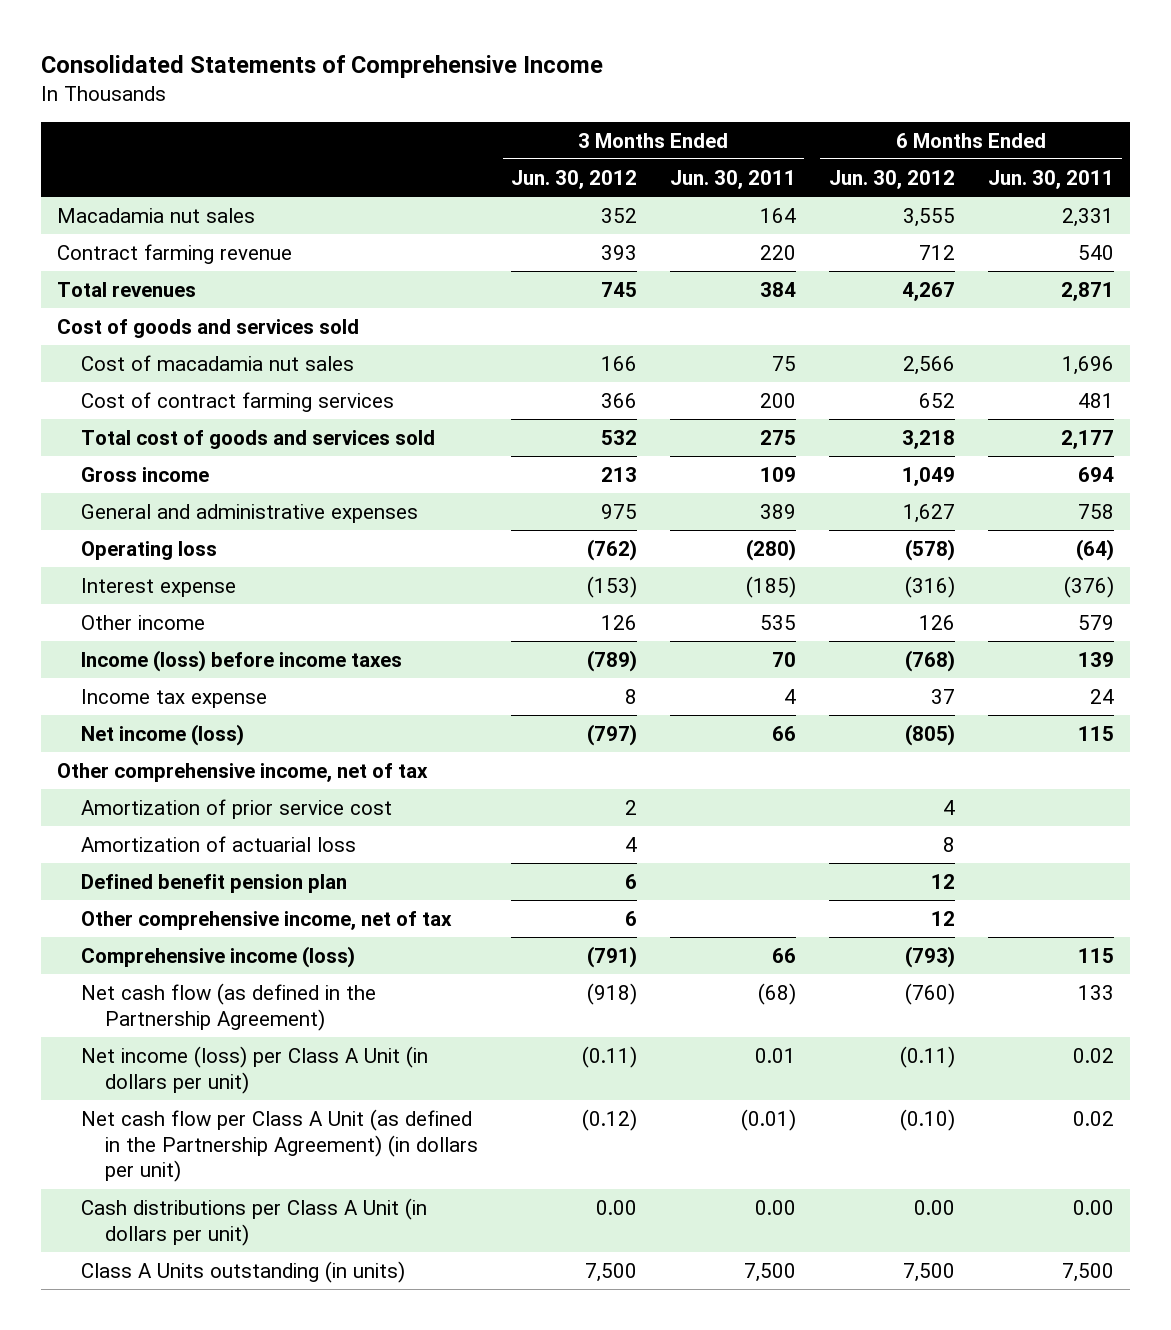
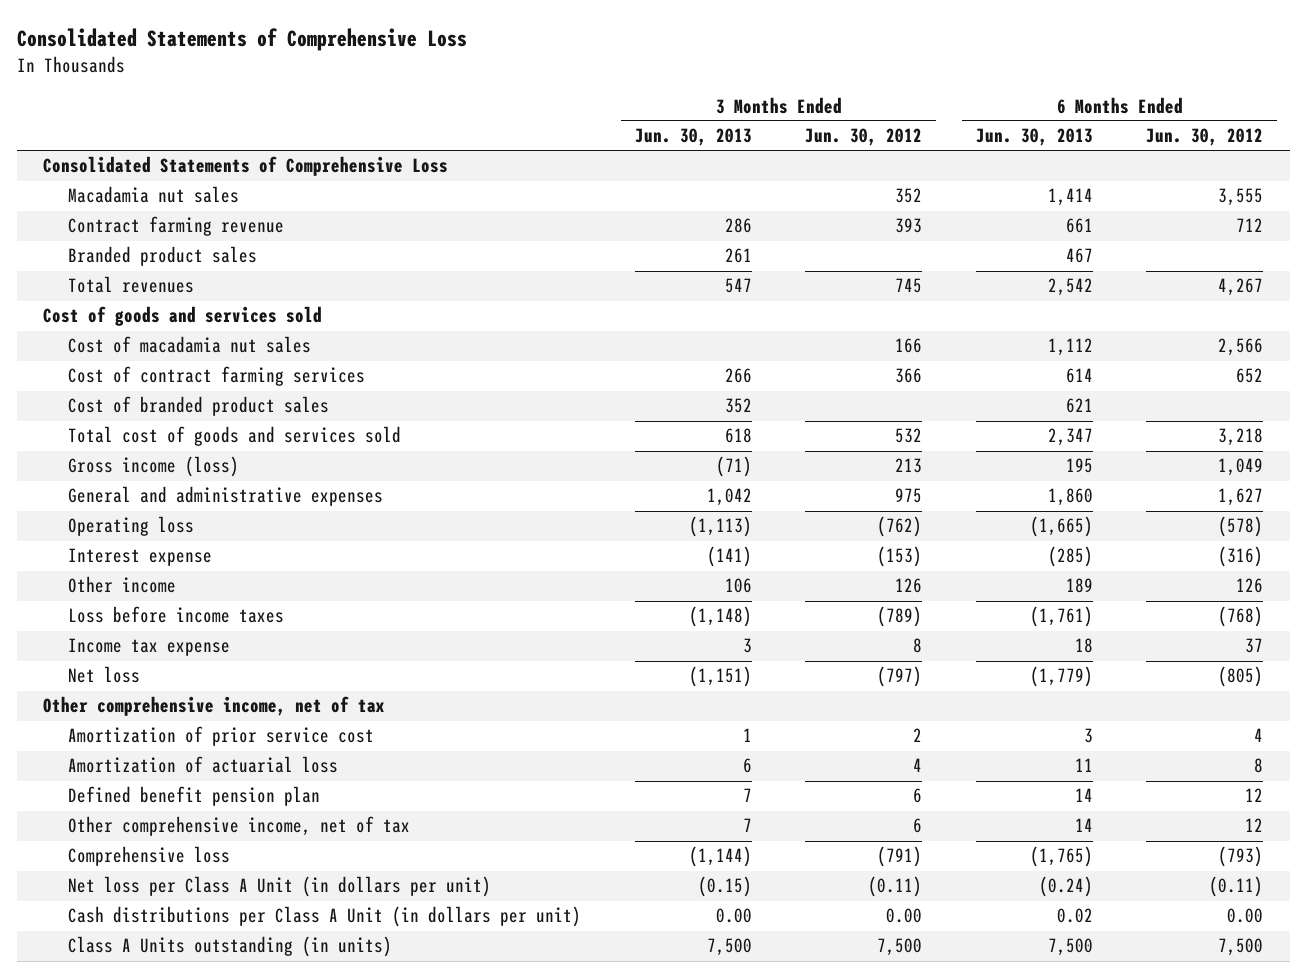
[41,55,604,79] Consolidated Statements of Comprehensive Income -> [16,28,467,52] Consolidated Statements of Comprehensive Loss
[669,169,796,189] Jun. 30, 2011 -> none
[987,169,1114,189] Jun. 30, 2011 -> none
none -> [634,128,752,147] Jun. 30, 2013
none -> [975,128,1093,147] Jun. 30, 2013
none -> [43,156,449,177] Consolidated Statements of Comprehensive Loss
none -> [68,246,258,267] Branded product sales
none -> [68,396,330,417] Cost of branded product sales
[81,466,210,482] Gross income -> [68,456,240,478] Gross income (loss)
[81,649,403,672] Income (loss) before income taxes -> [68,606,285,624] Loss before income taxes
[81,723,245,746] Net income (loss) -> [68,666,141,684] Net loss
[81,982,377,1031] Net cash flow (as defined in the Partnership Agreement) -> none
[81,1108,479,1183] Net cash flow per Class A Unit (as defined in the Partnership Agreement) (in dollars per unit) -> none
[81,945,356,968] Comprehensive income (loss) -> [68,846,231,867] Comprehensive loss
[81,1045,429,1094] Net income (loss) per Class A Unit (in dollars per unit) -> [68,876,492,898] Net loss per Class A Unit (in dollars per unit)

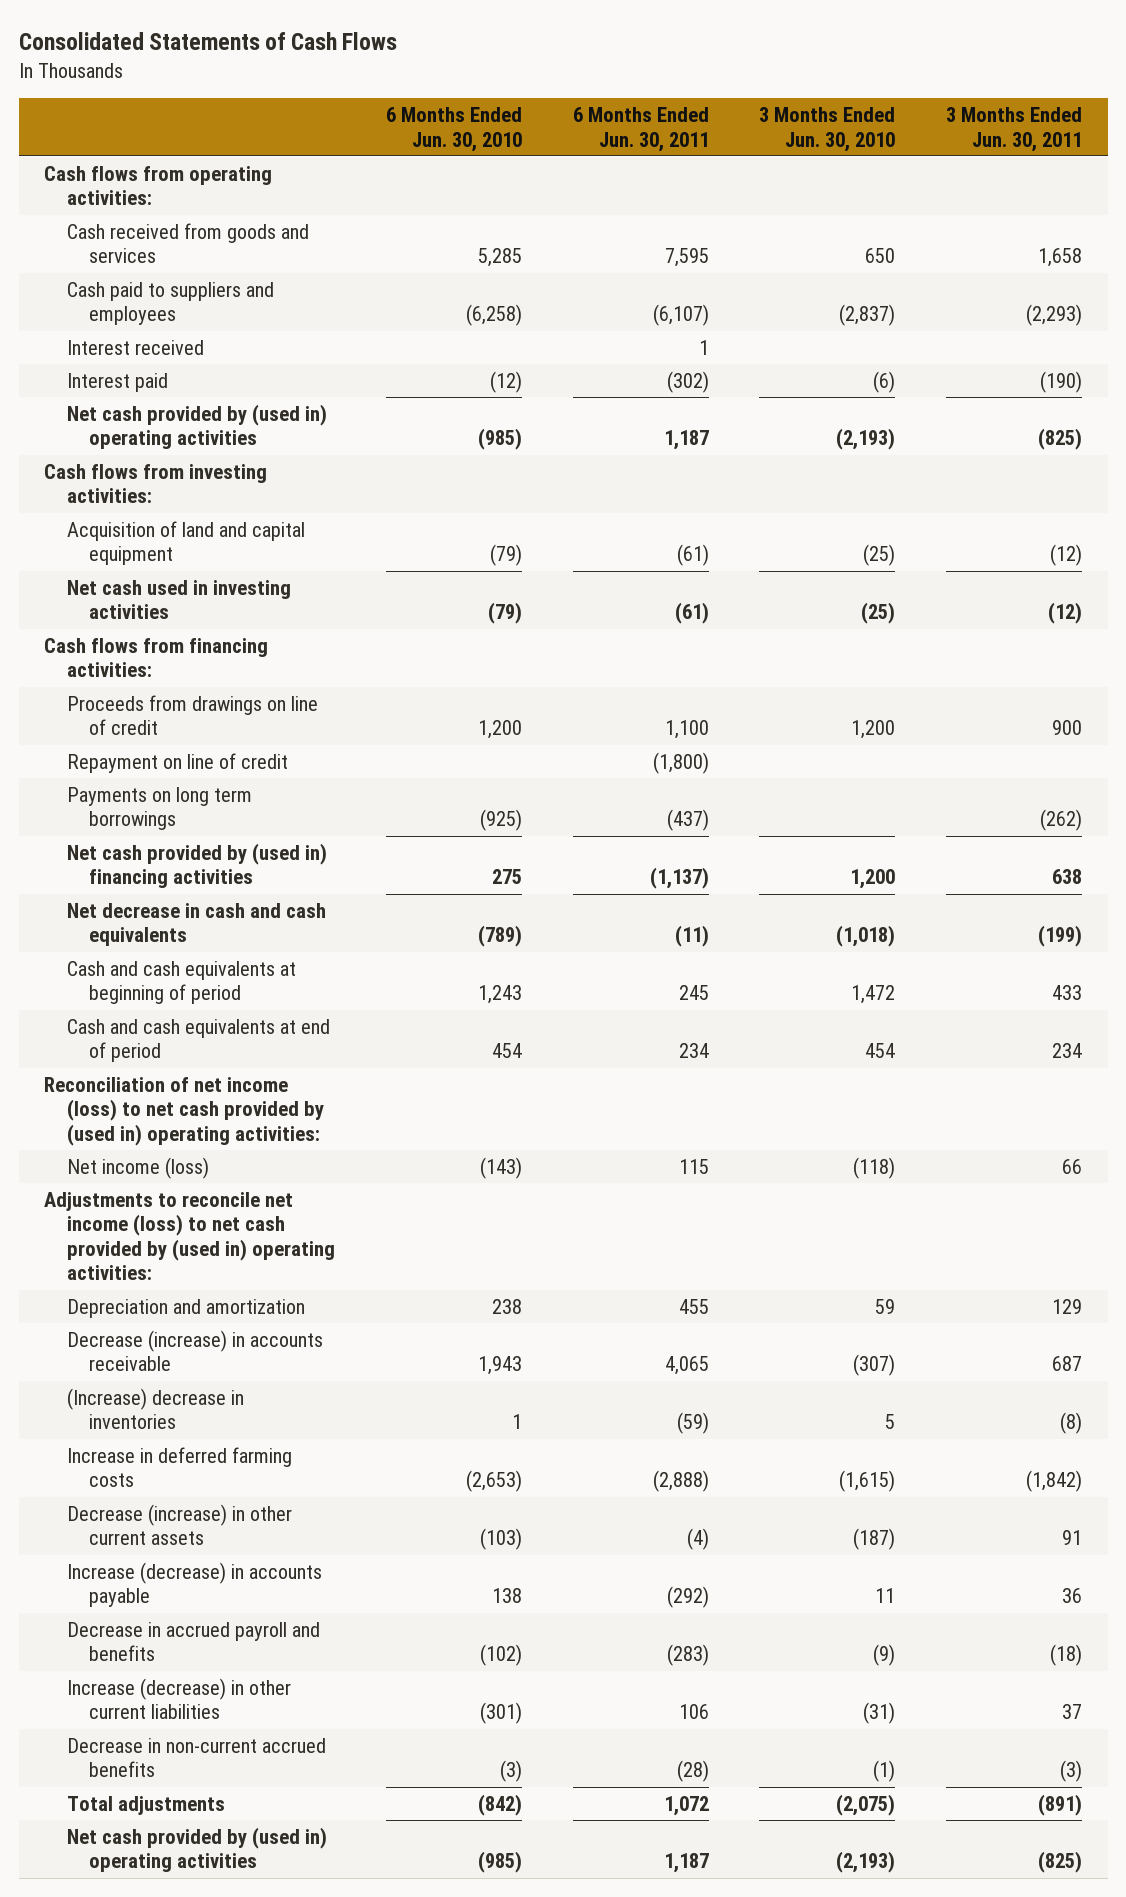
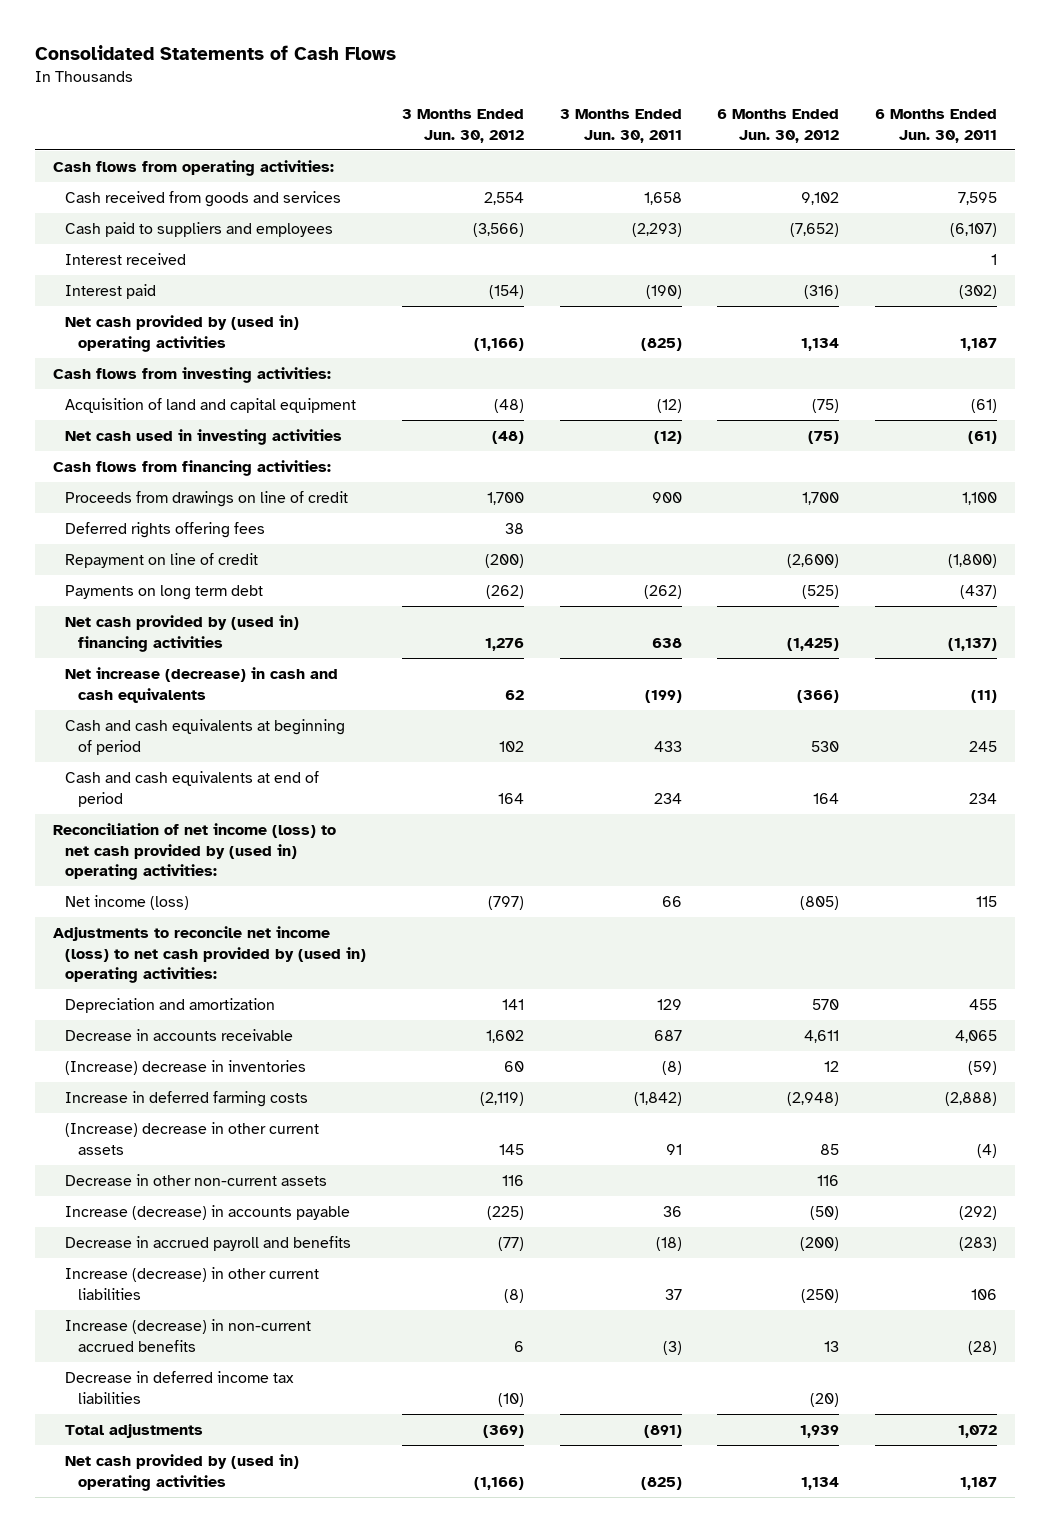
[385,107,522,152] 6 Months Ended Jun. 30, 2010 -> none
[759,107,896,152] 3 Months Ended Jun. 30, 2010 -> none
none -> [401,109,524,143] 3 Months Ended Jun. 30, 2012
none -> [717,109,840,143] 6 Months Ended Jun. 30, 2012
none -> [65,522,266,539] Deferred rights offering fees
[66,786,252,831] Payments on long term borrowings -> [65,585,264,601] Payments on long term debt
[66,902,326,947] Net decrease in cash and cash equivalents -> [65,667,339,703] Net increase (decrease) in cash and cash equivalents
[66,1329,323,1372] Decrease (increase) in accounts receivable -> [65,1029,294,1042] Decrease in accounts receivable
[66,1503,292,1546] Decrease (increase) in other current assets -> [65,1122,320,1155] (Increase) decrease in other current assets
none -> [65,1174,328,1187] Decrease in other non-current assets
[66,1737,326,1778] Decrease in non-current accrued benefits -> [65,1319,312,1352] Increase (decrease) in non-current accrued benefits
none -> [65,1371,295,1404] Decrease in deferred income tax liabilities

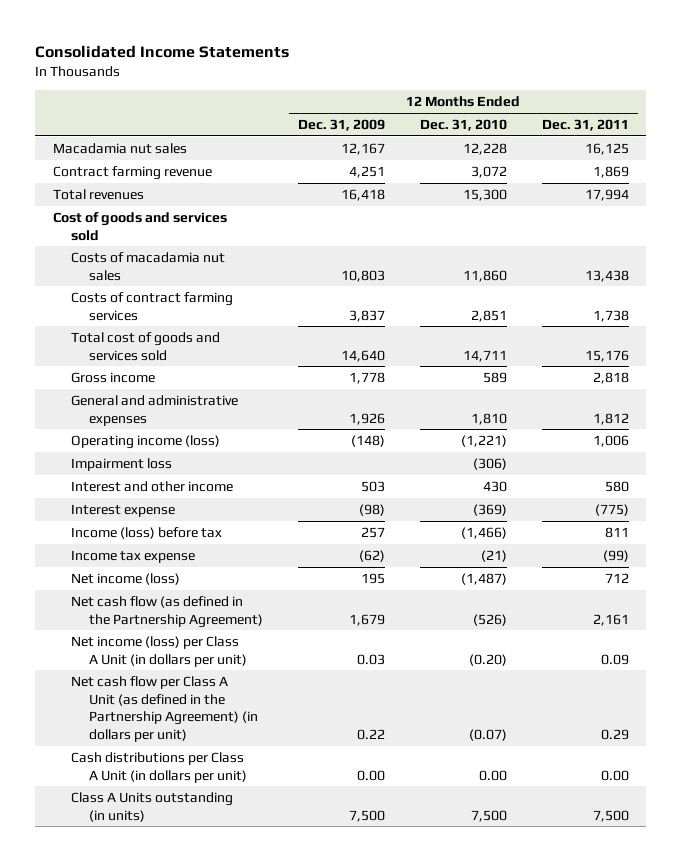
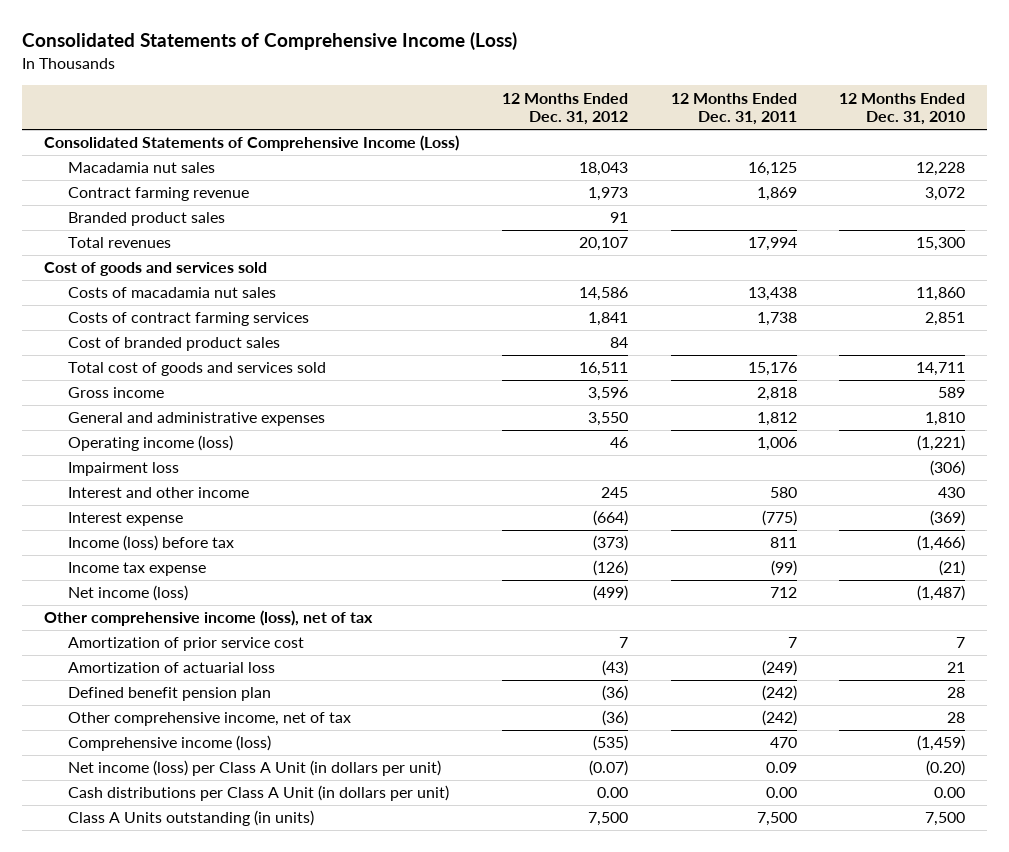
[35,45,290,59] Consolidated Income Statements -> [22,32,518,51] Consolidated Statements of Comprehensive Income (Loss)
[297,119,385,132] Dec. 31, 2009 -> none
none -> [501,92,628,126] 12 Months Ended Dec. 31, 2012
none -> [43,135,459,152] Consolidated Statements of Comprehensive Income (Loss)
none -> [68,212,226,227] Branded product sales
none -> [68,337,281,352] Cost of branded product sales
[70,595,263,628] Net cash flow (as defined in the Partnership Agreement) -> none
none -> [43,610,373,627] Other comprehensive income (loss), net of tax
none -> [68,637,305,652] Amortization of prior service cost
none -> [68,662,276,674] Amortization of actuarial loss
none -> [68,687,272,702] Defined benefit pension plan
none -> [68,712,352,727] Other comprehensive income, net of tax
none -> [68,735,272,752] Comprehensive income (loss)
[70,675,258,742] Net cash flow per Class A Unit (as defined in the Partnership Agreement) (in dollars per unit) -> none

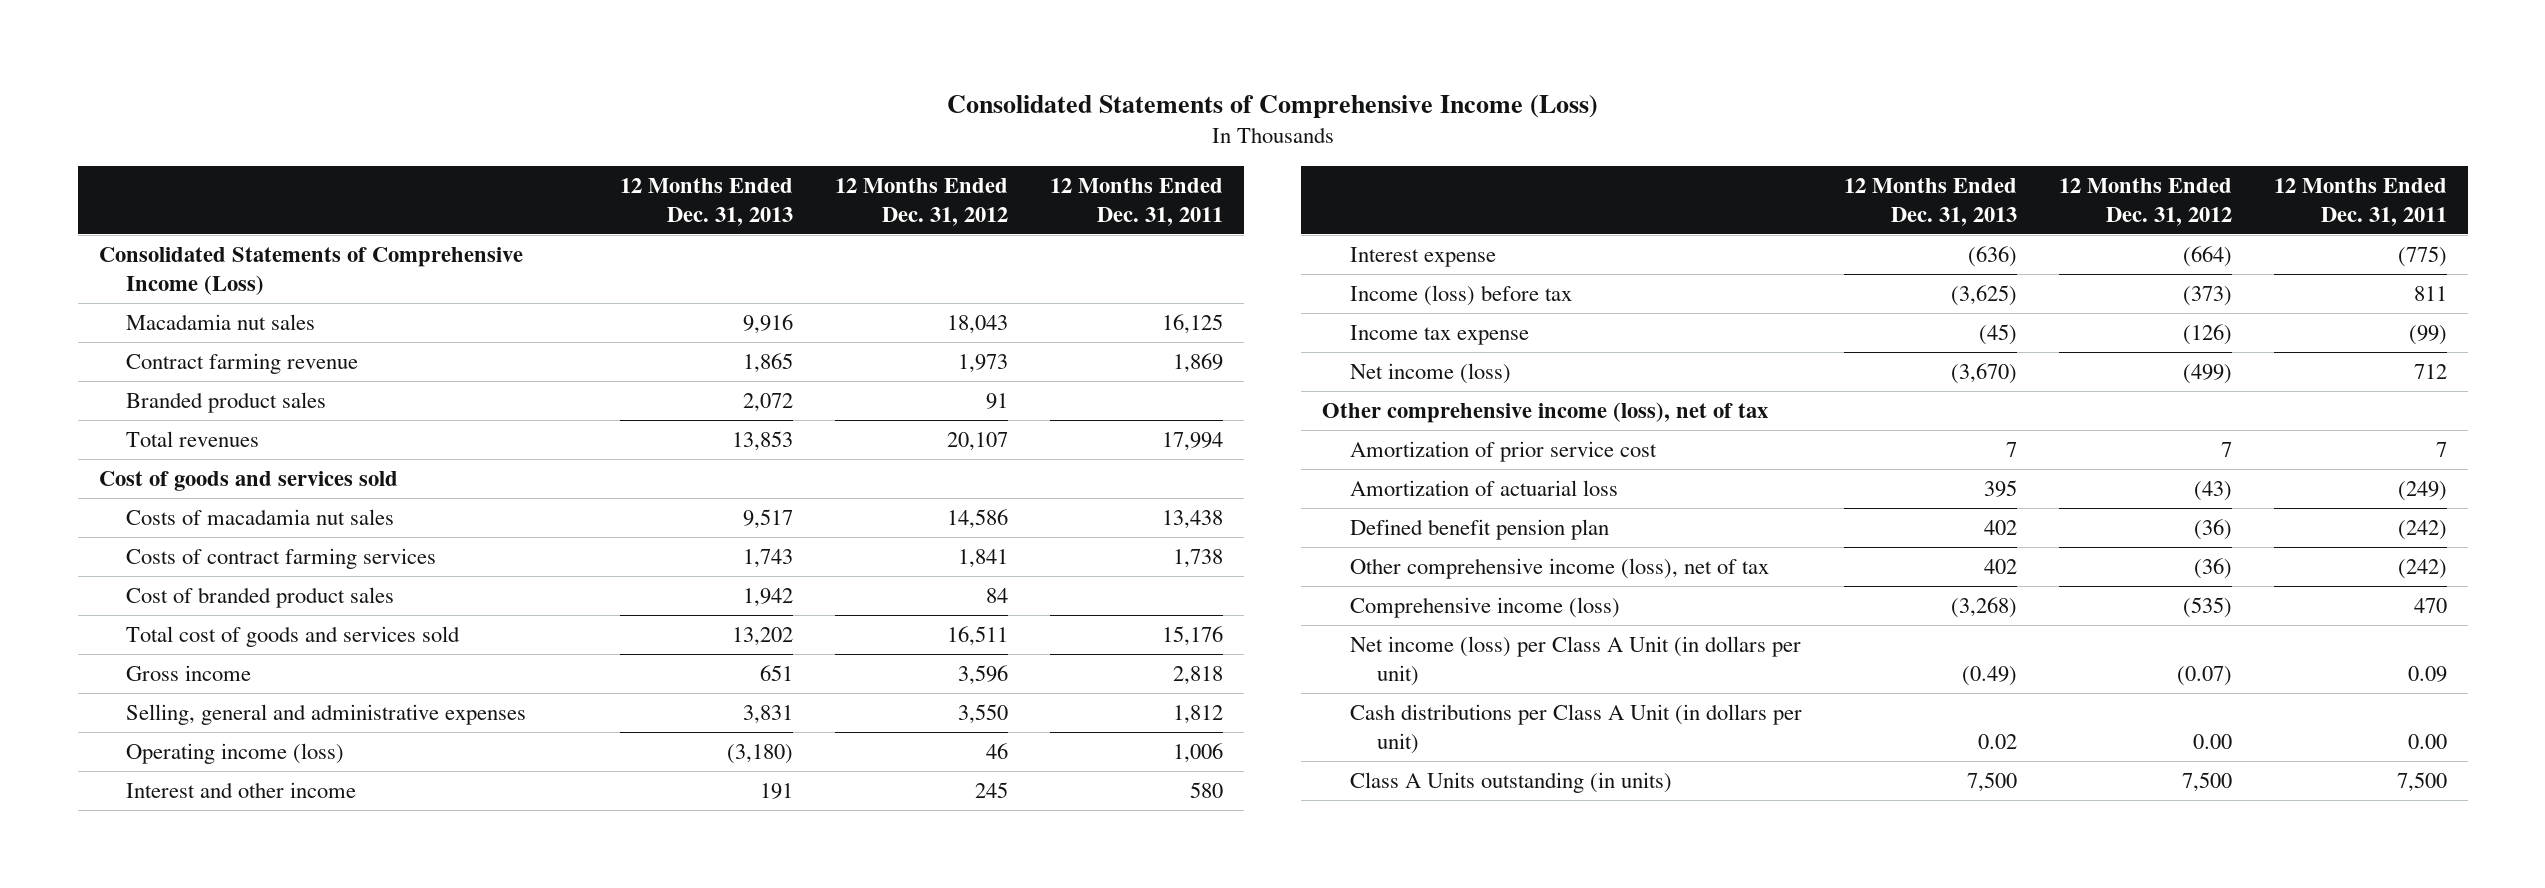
[839,92,966,126] 12 Months Ended Dec. 31, 2010 -> none
none -> [620,178,794,226] 12 Months Ended Dec. 31, 2013
[68,412,326,427] General and administrative expenses -> [126,704,527,726] Selling, general and administrative expenses
[68,462,180,477] Impairment loss -> none
[68,712,352,727] Other comprehensive income, net of tax -> [1349,558,1769,580] Other comprehensive income (loss), net of tax

